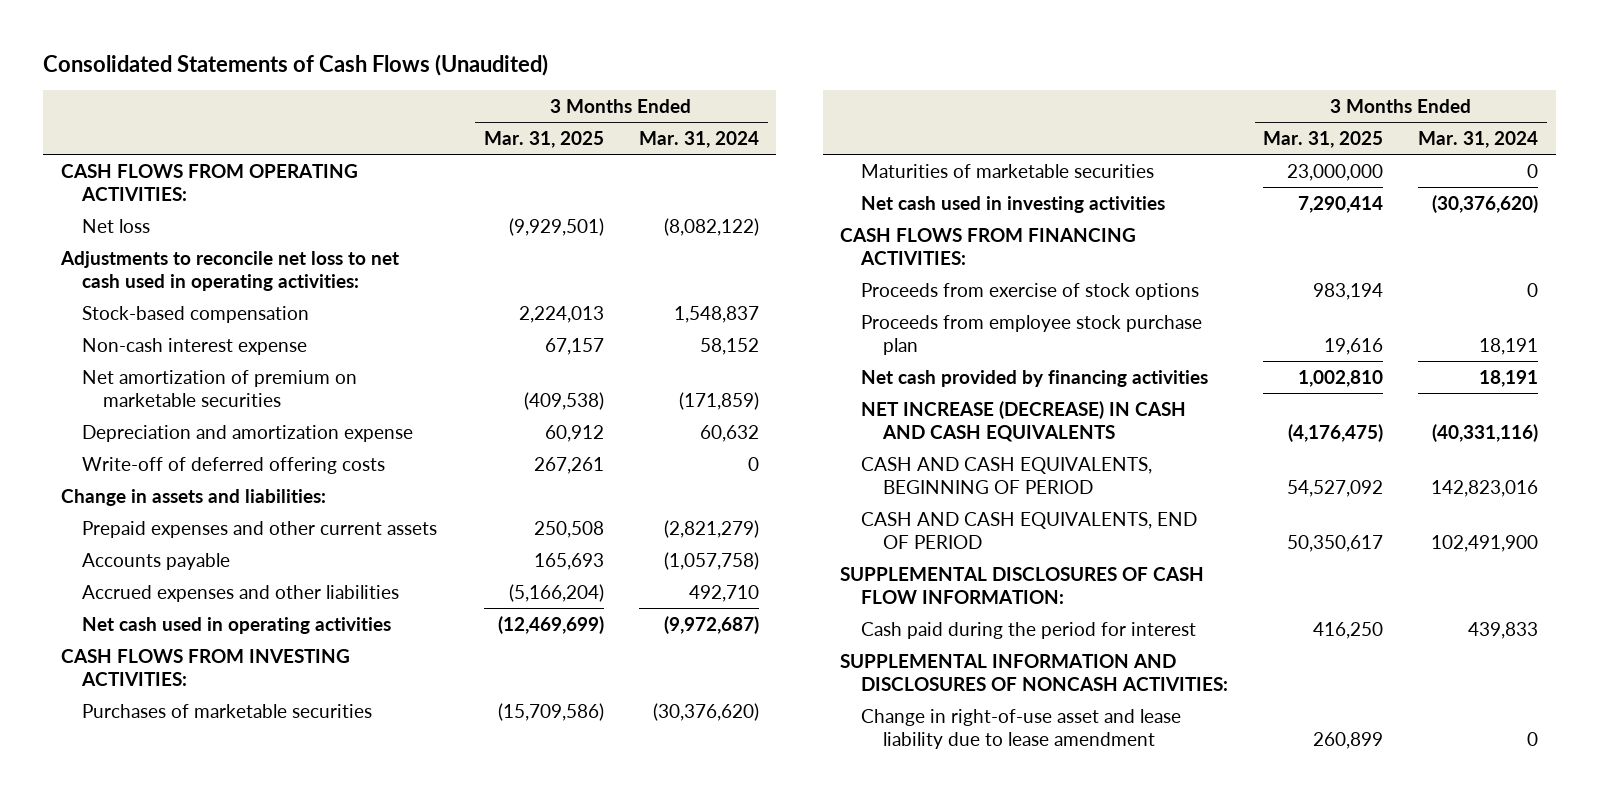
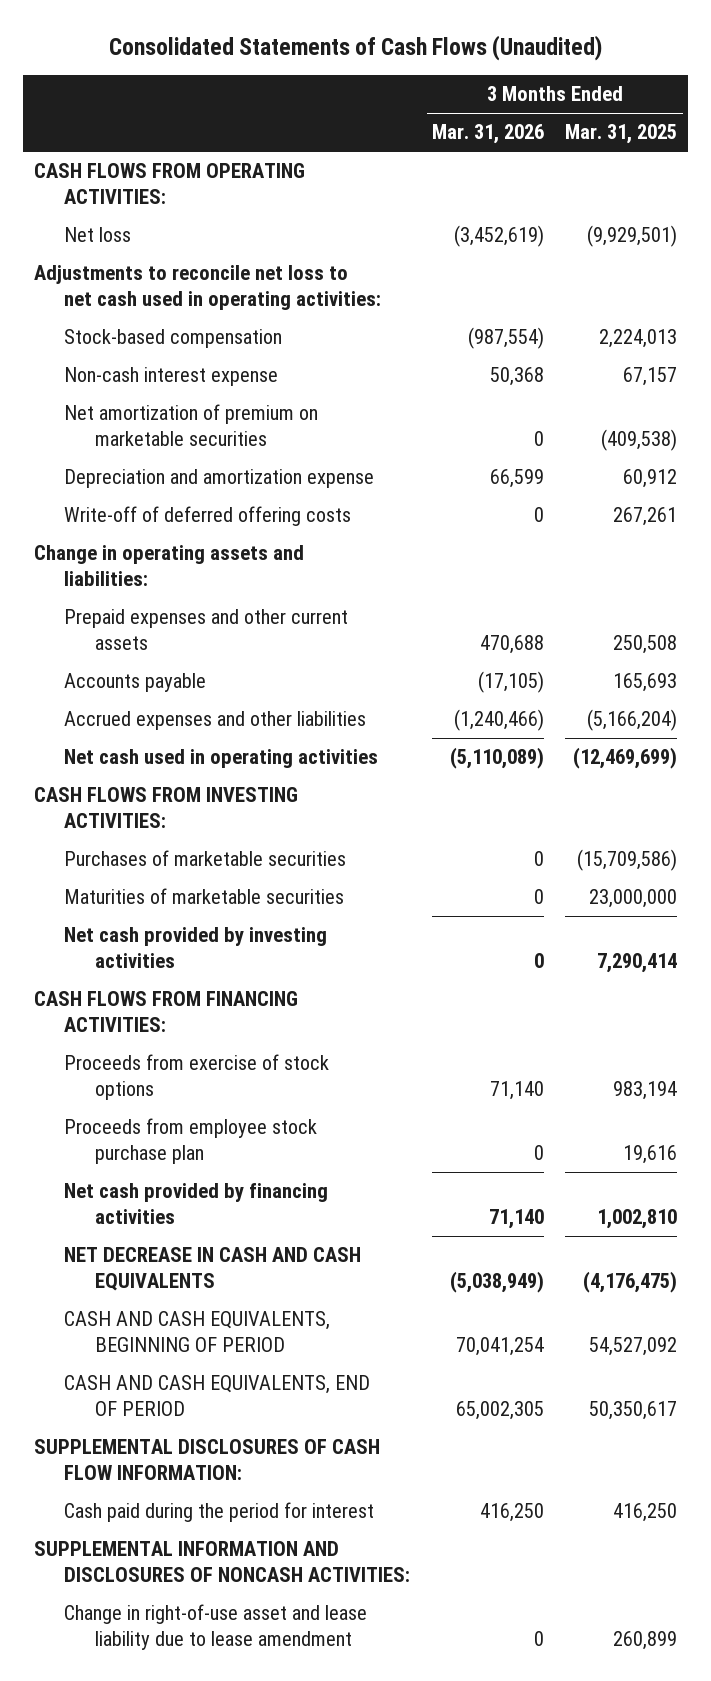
[638,130,759,148] Mar. 31, 2024 -> none
none -> [431,124,544,145] Mar. 31, 2026
[60,488,326,506] Change in assets and liabilities: -> [33,545,304,587] Change in operating assets and liabilities:
[861,195,1166,213] Net cash used in investing activities -> [64,927,328,969] Net cash provided by investing activities
[861,400,1187,442] NET INCREASE (DECREASE) IN CASH AND CASH EQUIVALENTS -> [64,1247,362,1292] NET DECREASE IN CASH AND CASH EQUIVALENTS

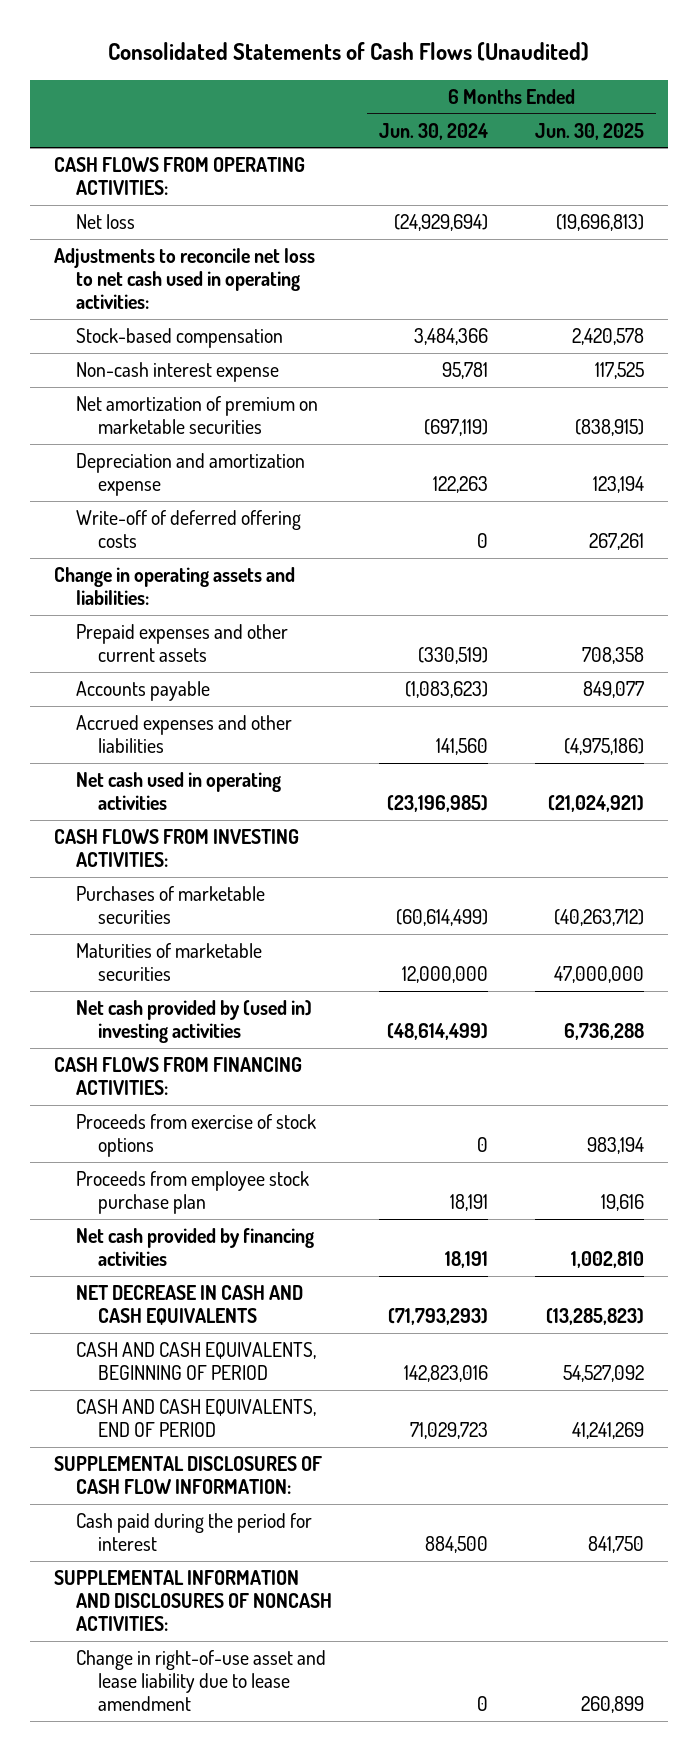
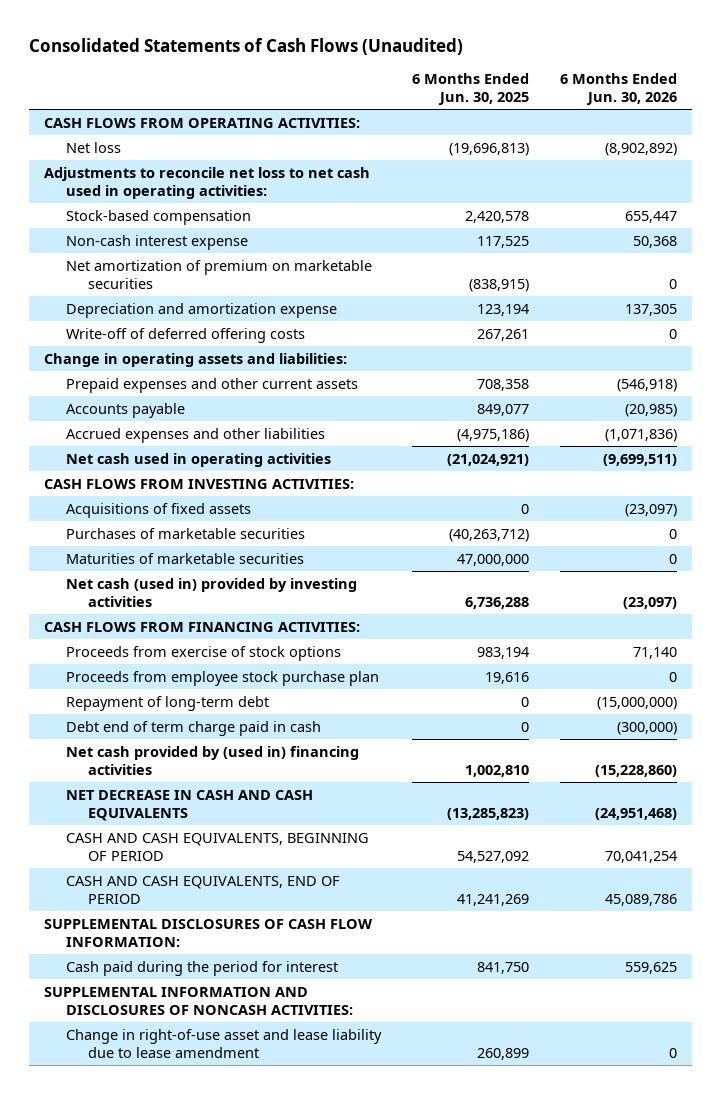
[379,122,489,140] Jun. 30, 2024 -> none
none -> [559,73,677,106] 6 Months Ended Jun. 30, 2026
none -> [65,502,251,518] Acquisitions of fixed assets
[76,999,313,1044] Net cash provided by (used in) investing activities -> [65,577,357,607] Net cash (used in) provided by investing activities
none -> [65,695,269,711] Repayment of long-term debt
none -> [65,720,321,736] Debt end of term charge paid in cash
[76,1227,315,1267] Net cash provided by financing activities -> [65,745,359,775] Net cash provided by (used in) financing activities

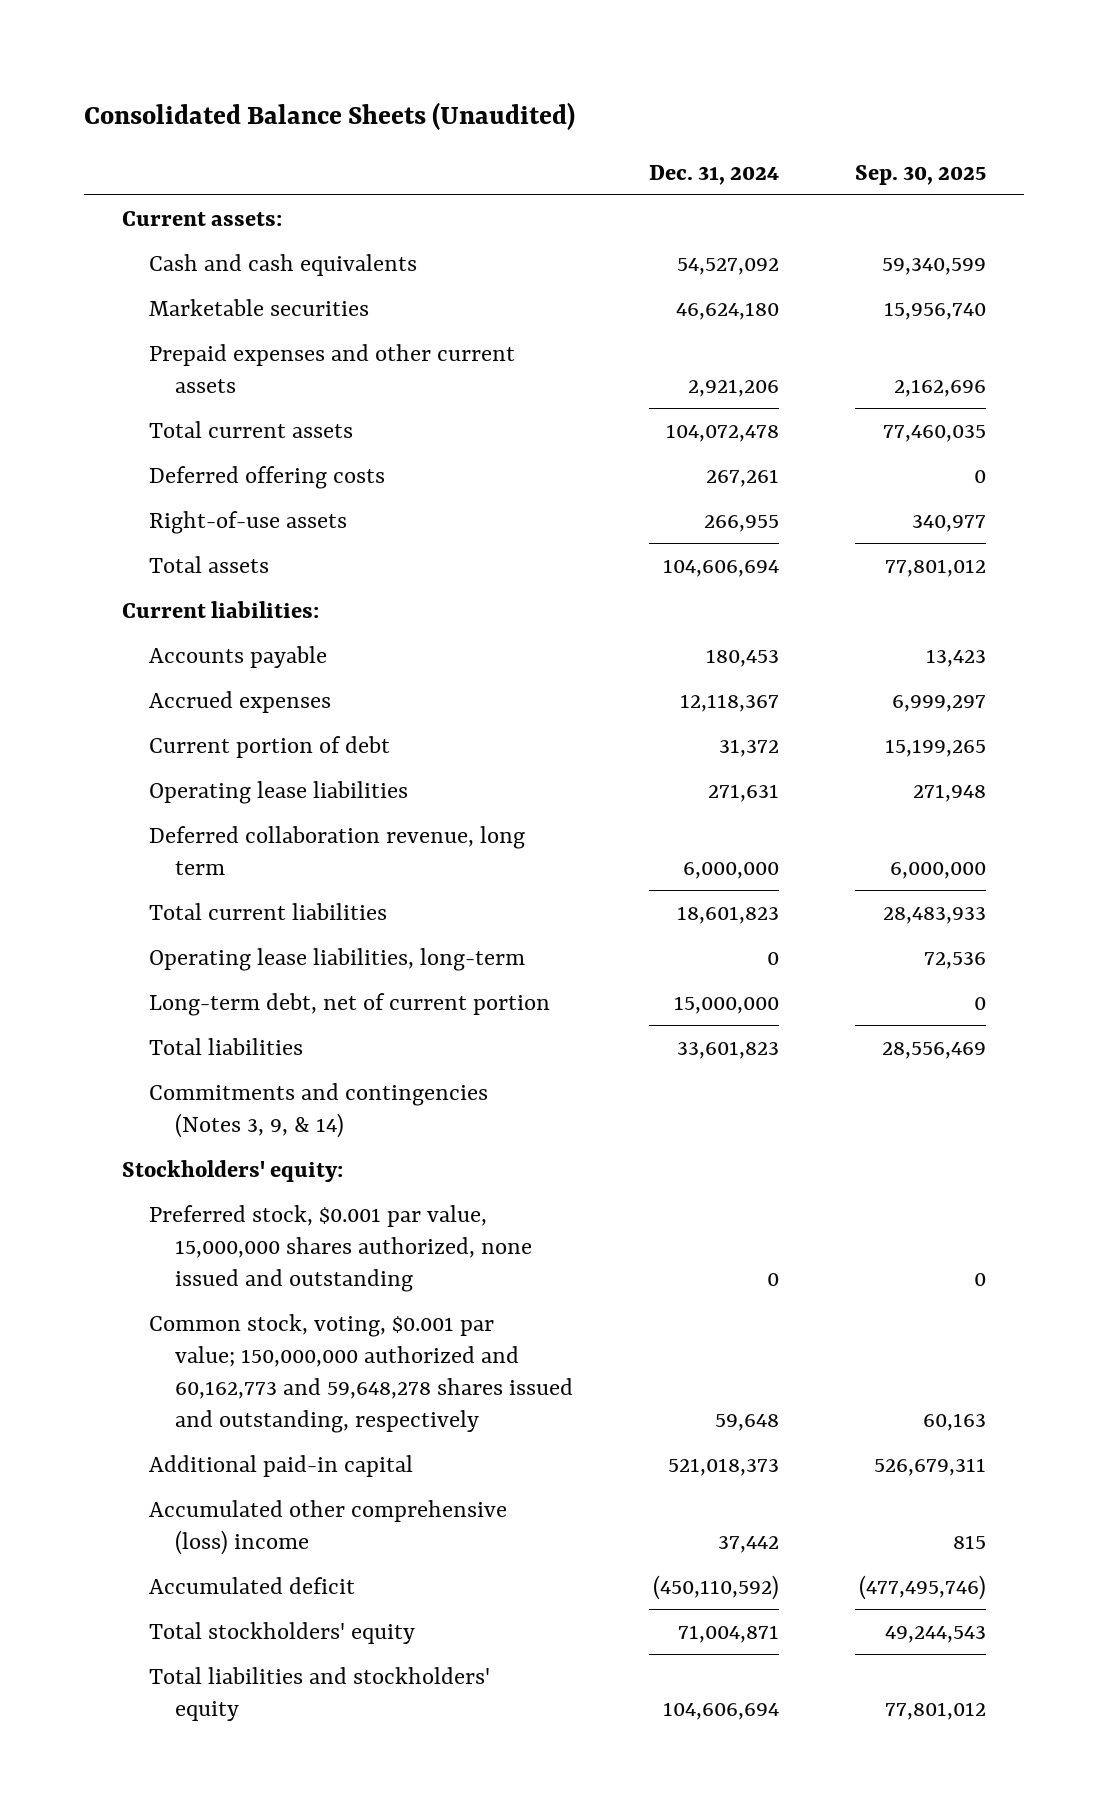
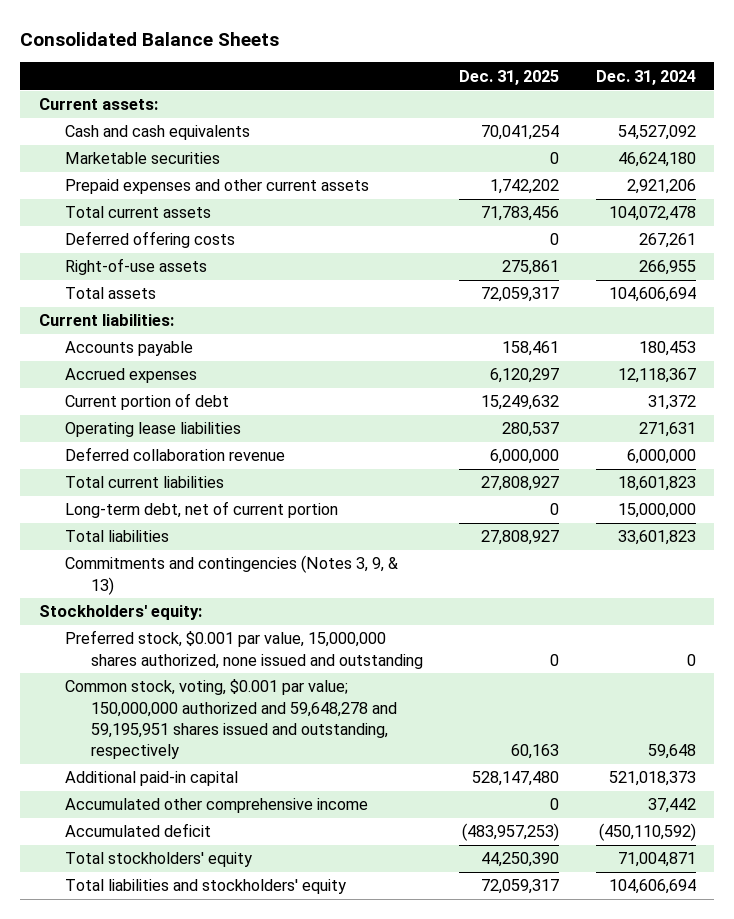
[84,102,576,131] Consolidated Balance Sheets (Unaudited) -> [20,31,280,46] Consolidated Balance Sheets
[855,164,987,185] Sep. 30, 2025 -> none
none -> [459,69,560,85] Dec. 31, 2025
[148,825,525,875] Deferred collaboration revenue, long term -> [64,447,285,462] Deferred collaboration revenue
[148,947,525,971] Operating lease liabilities, long-term -> none
[148,1082,488,1138] Commitments and contingencies (Notes 3, 9, & 14) -> [64,555,398,595] Commitments and contingencies (Notes 3, 9, & 13)
[148,1313,574,1433] Common stock, voting, $0.001 par value; 150,000,000 authorized and 60,162,773 and 59,648,278 shares issued and outstanding, respectively -> [64,679,397,760] Common stock, voting, $0.001 par value; 150,000,000 authorized and 59,648,278 and 59,195,951 shares issued and outstanding, respectively
[148,1499,507,1555] Accumulated other comprehensive (loss) income -> [64,798,368,814] Accumulated other comprehensive income

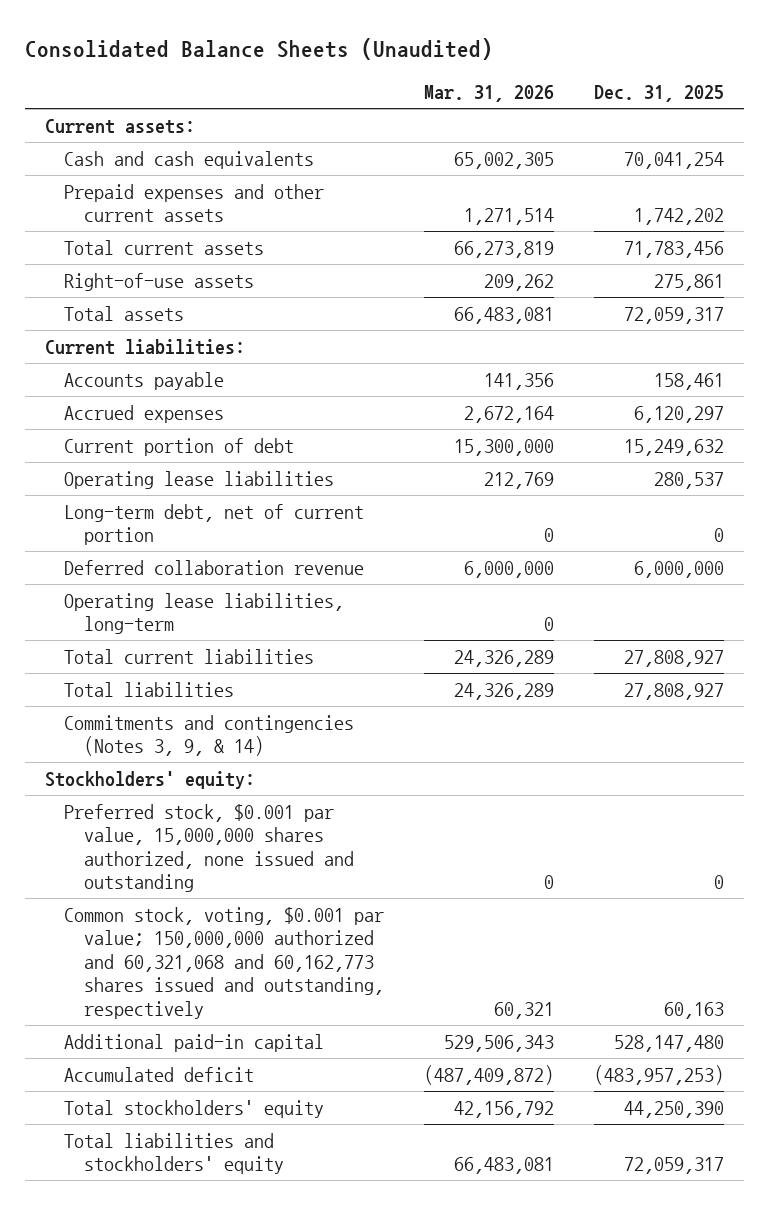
[20,31,280,46] Consolidated Balance Sheets -> [25,37,494,60] Consolidated Balance Sheets (Unaudited)
[595,69,696,85] Dec. 31, 2024 -> none
none -> [424,85,555,103] Mar. 31, 2026
[64,152,220,165] Marketable securities -> none
[64,231,235,249] Deferred offering costs -> none
[64,501,338,519] Long-term debt, net of current portion -> [64,503,365,546] Long-term debt, net of current portion
none -> [64,592,345,635] Operating lease liabilities, long-term
[64,555,398,595] Commitments and contingencies (Notes 3, 9, & 13) -> [64,714,355,757] Commitments and contingencies (Notes 3, 9, & 14)
[64,679,397,760] Common stock, voting, $0.001 par value; 150,000,000 authorized and 59,648,278 and 59,195,951 shares issued and outstanding, respectively -> [64,906,385,1019] Common stock, voting, $0.001 par value; 150,000,000 authorized and 60,321,068 and 60,162,773 shares issued and outstanding, respectively
[64,798,368,814] Accumulated other comprehensive income -> none

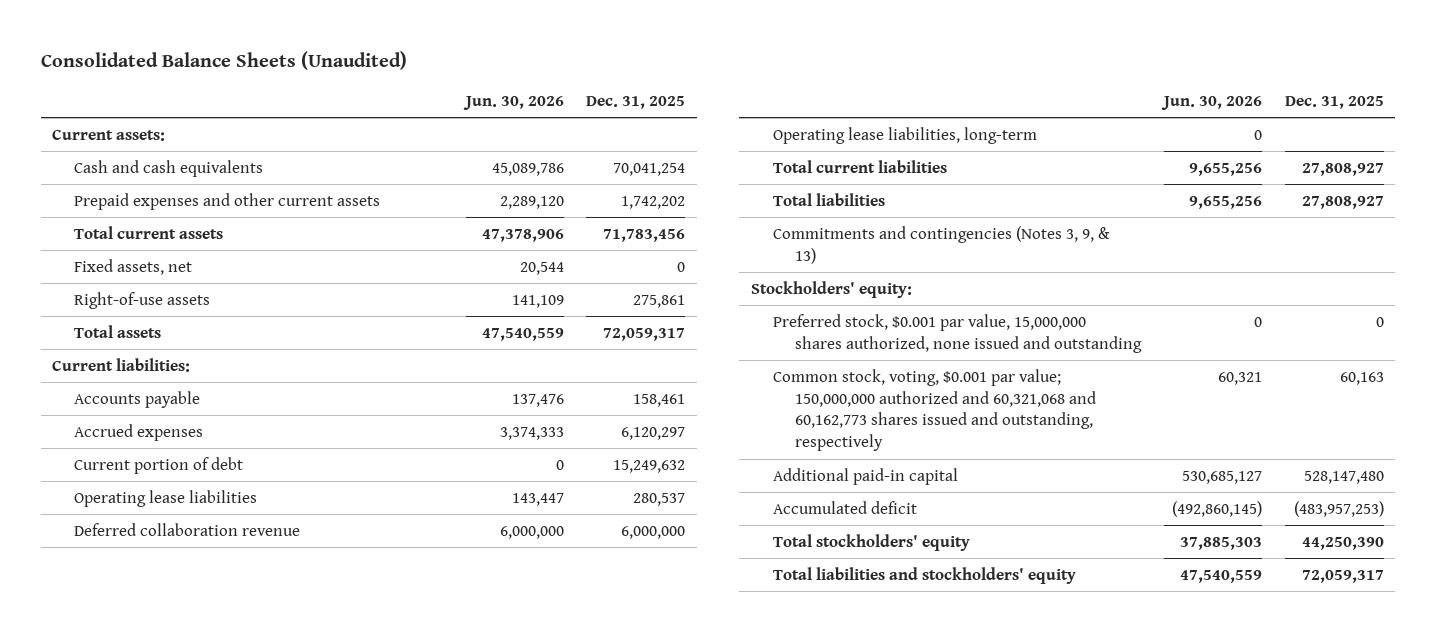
[424,85,555,103] Mar. 31, 2026 -> none
none -> [462,95,564,110] Jun. 30, 2026
none -> [74,258,193,275] Fixed assets, net
[64,503,365,546] Long-term debt, net of current portion -> none
[64,714,355,757] Commitments and contingencies (Notes 3, 9, & 14) -> [772,225,1110,264] Commitments and contingencies (Notes 3, 9, & 13)

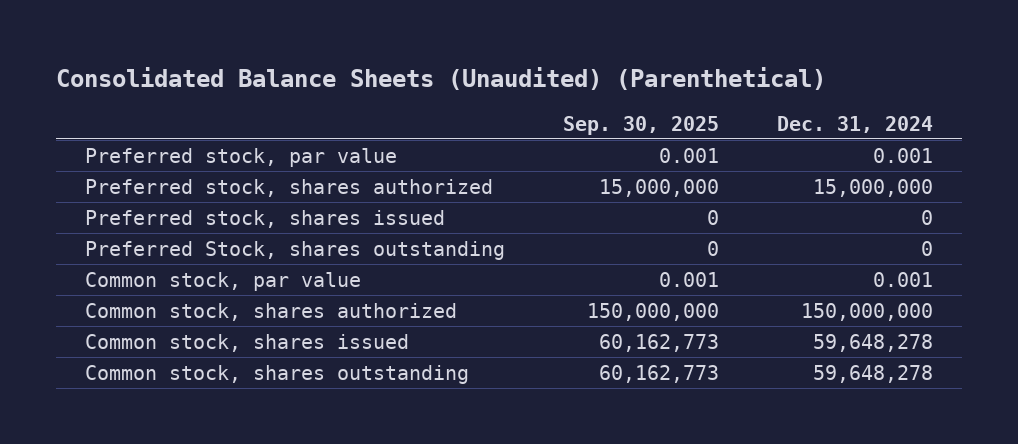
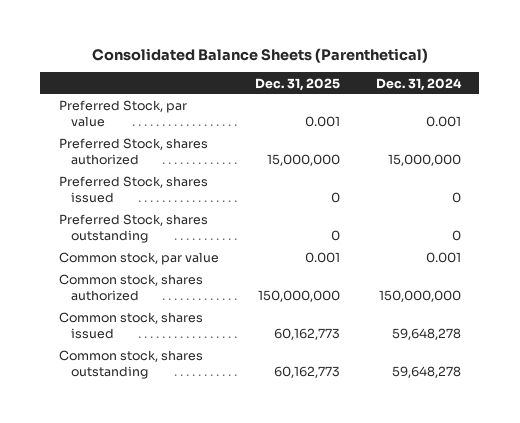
[55,67,826,91] Consolidated Balance Sheets (Unaudited) (Parenthetical) -> [91,47,428,63] Consolidated Balance Sheets (Parenthetical)
[562,115,719,135] Sep. 30, 2025 -> none
none -> [254,77,340,91] Dec. 31, 2025
[84,147,397,167] Preferred stock, par value -> [58,100,187,128] Preferred Stock, par value
[84,178,493,197] Preferred stock, shares authorized -> [58,138,208,166] Preferred Stock, shares authorized
[84,209,445,228] Preferred stock, shares issued -> [58,176,208,204] Preferred Stock, shares issued

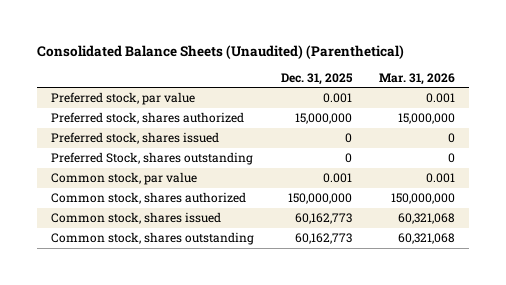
[91,47,428,63] Consolidated Balance Sheets (Parenthetical) -> [37,44,405,59] Consolidated Balance Sheets (Unaudited) (Parenthetical)
[376,77,463,91] Dec. 31, 2024 -> none
none -> [379,72,456,85] Mar. 31, 2026
[58,100,187,128] Preferred Stock, par value -> [51,92,196,106] Preferred stock, par value
[58,138,208,166] Preferred Stock, shares authorized -> [51,112,245,125] Preferred stock, shares authorized
[58,176,208,204] Preferred Stock, shares issued -> [51,132,220,145] Preferred stock, shares issued

